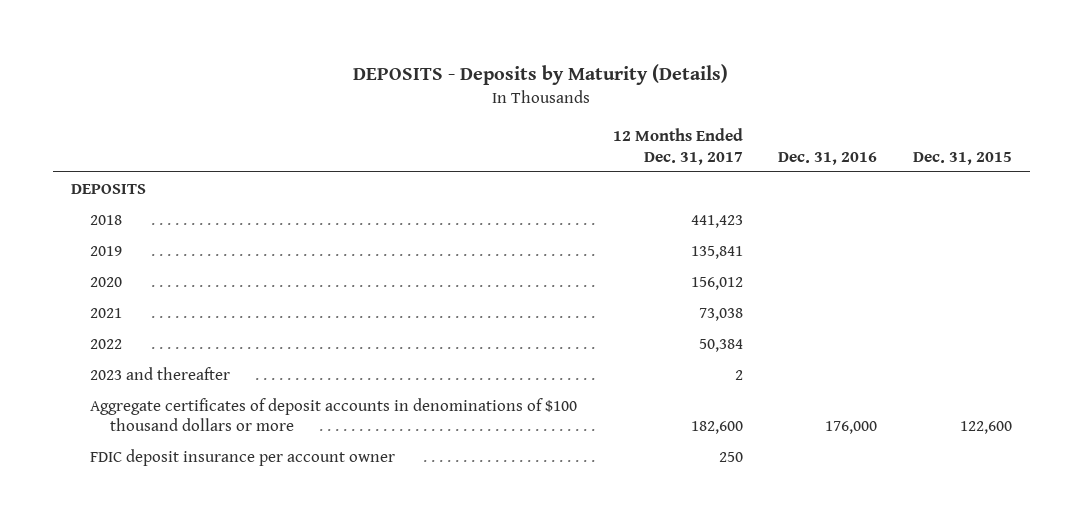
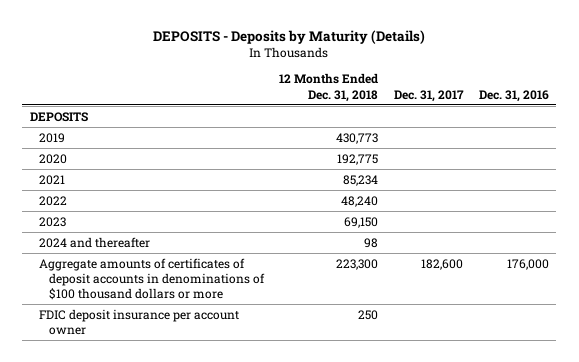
[612,128,743,165] 12 Months Ended Dec. 31, 2017 -> none
[912,151,1012,165] Dec. 31, 2015 -> none
none -> [279,73,379,102] 12 Months Ended Dec. 31, 2018
none -> [393,89,464,102] Dec. 31, 2017
[90,214,123,225] 2018 -> none
none -> [39,216,67,227] 2023
[90,366,231,380] 2023 and thereafter -> [39,236,151,248] 2024 and thereafter
[90,397,578,432] Aggregate certificates of deposit accounts in denominations of $100 thousand dollars or more -> [39,257,265,301] Aggregate amounts of certificates of deposit accounts in denominations of $100 thousand dollars or more

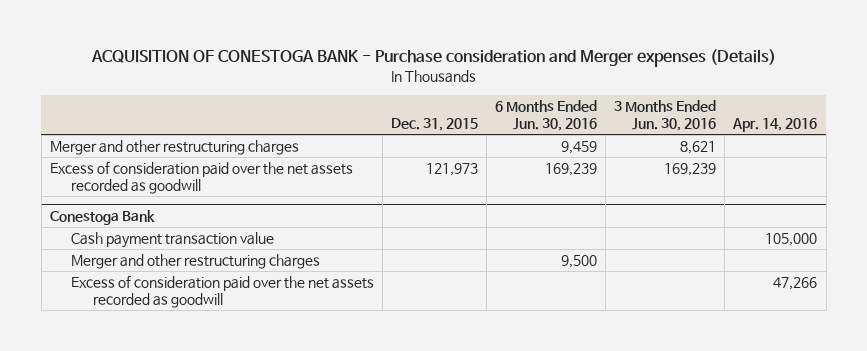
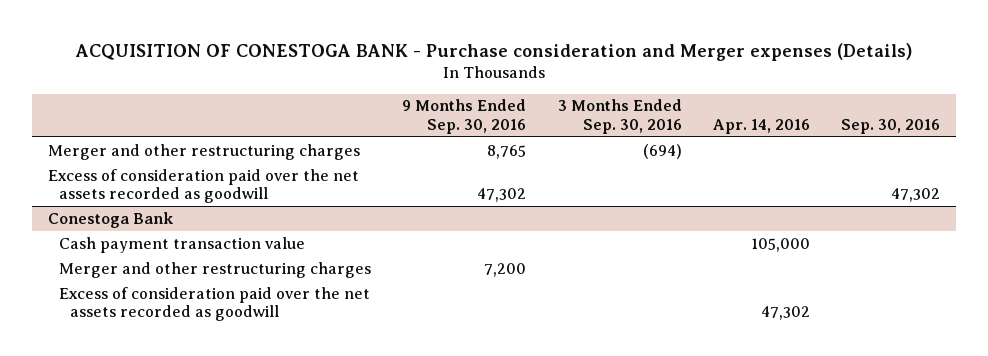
[391,117,479,131] Dec. 31, 2015 -> none
[495,100,598,131] 6 Months Ended Jun. 30, 2016 -> none
[614,100,717,131] 3 Months Ended Jun. 30, 2016 -> none
none -> [402,99,527,135] 9 Months Ended Sep. 30, 2016
none -> [557,99,682,135] 3 Months Ended Sep. 30, 2016
none -> [841,119,941,135] Sep. 30, 2016
[773,277,818,291] 47,266 -> [760,306,810,321] 47,302

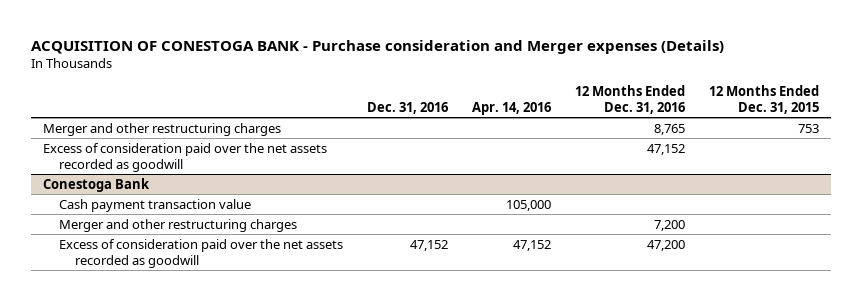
[402,99,527,135] 9 Months Ended Sep. 30, 2016 -> none
[557,99,682,135] 3 Months Ended Sep. 30, 2016 -> none
[841,119,941,135] Sep. 30, 2016 -> none
none -> [366,101,448,114] Dec. 31, 2016
none -> [574,84,685,114] 12 Months Ended Dec. 31, 2016
none -> [708,84,819,114] 12 Months Ended Dec. 31, 2015
[760,306,810,321] 47,302 -> [512,239,551,251] 47,152

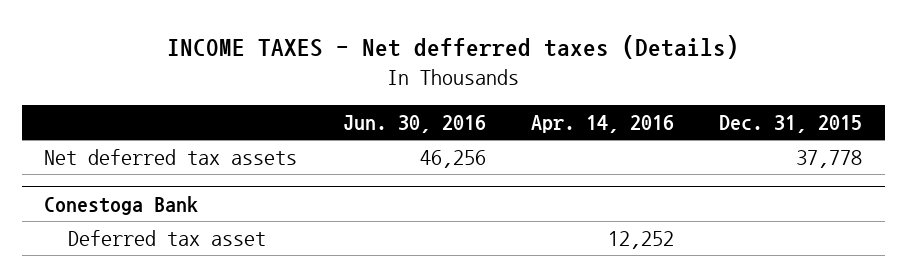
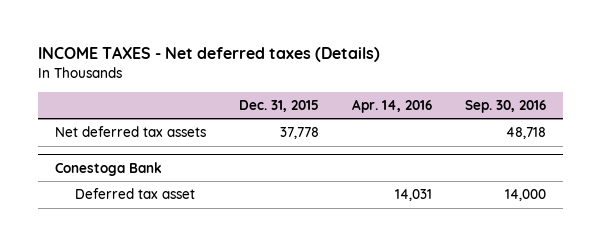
[167,34,740,59] INCOME TAXES - Net defferred taxes (Details) -> [38,46,381,63] INCOME TAXES - Net deferred taxes (Details)
[342,115,486,134] Jun. 30, 2016 -> none
none -> [465,99,547,113] Sep. 30, 2016
[607,230,674,249] 12,252 -> [395,189,433,202] 14,031

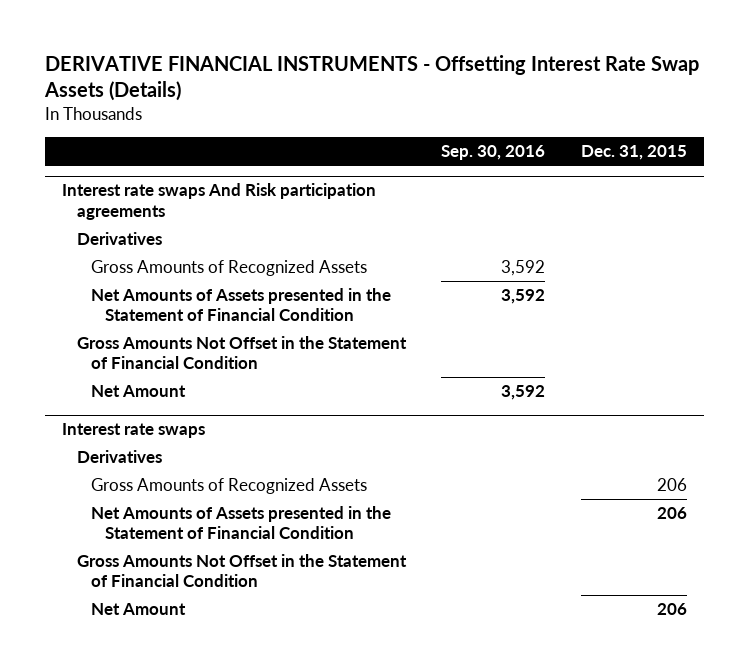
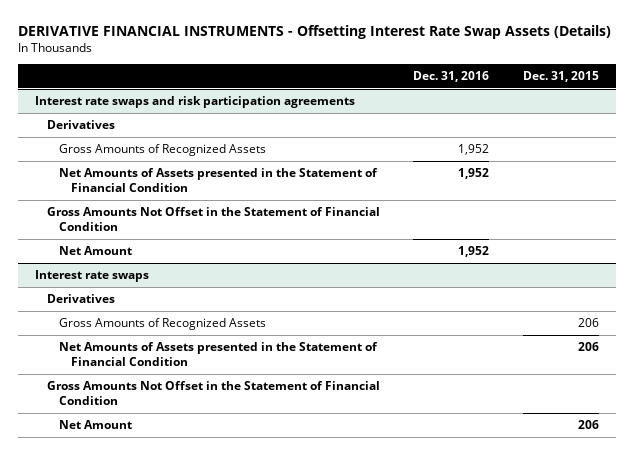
[441,145,546,161] Sep. 30, 2016 -> none
none -> [413,70,490,82] Dec. 31, 2016
[62,183,377,220] Interest rate swaps And Risk participation agreements -> [34,96,355,109] Interest rate swaps and risk participation agreements

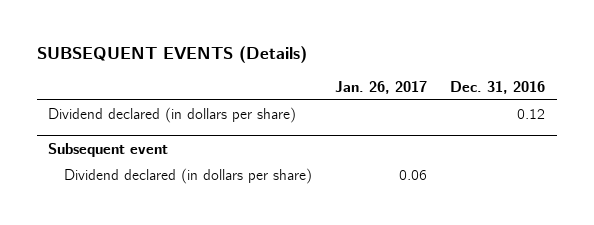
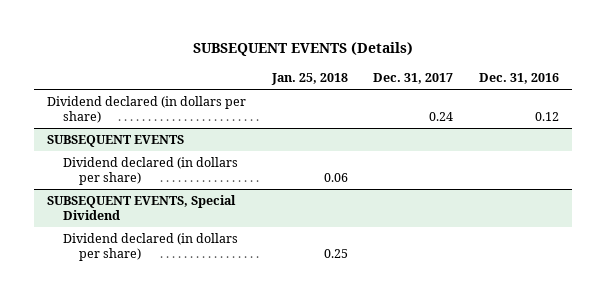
[335,81,428,95] Jan. 26, 2017 -> none
none -> [270,72,348,85] Jan. 25, 2018
none -> [373,72,454,84] Dec. 31, 2017
[48,142,169,157] Subsequent event -> [47,135,185,148] SUBSEQUENT EVENTS
none -> [47,195,237,220] SUBSEQUENT EVENTS, Special Dividend
none -> [62,233,238,261] Dividend declared (in dollars per share)

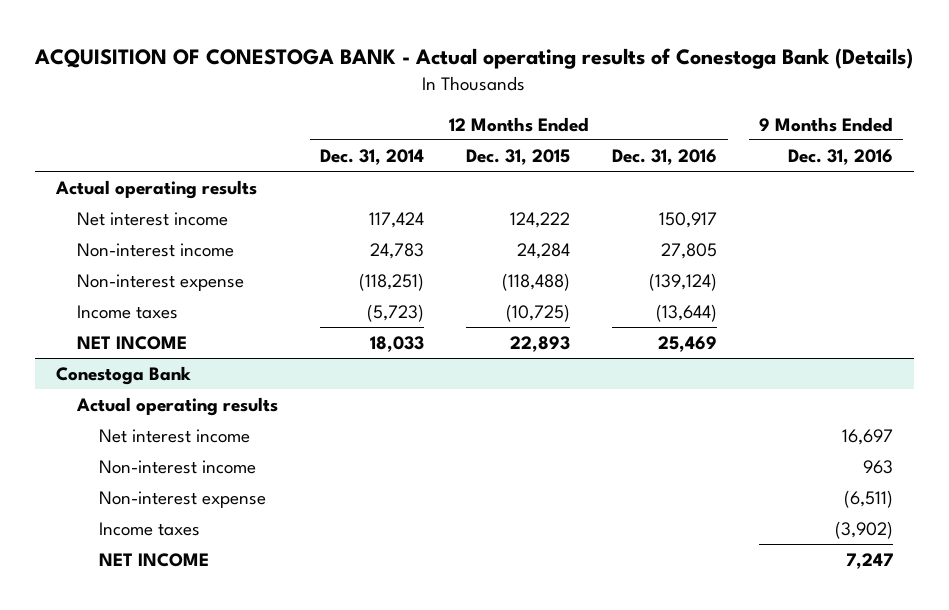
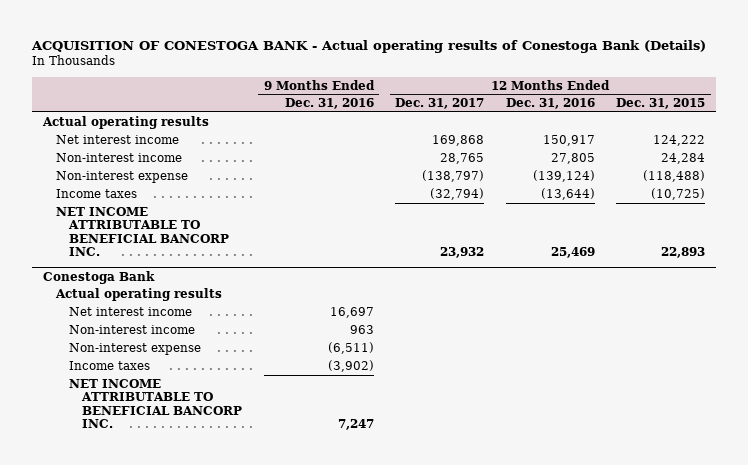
[320,148,425,165] Dec. 31, 2014 -> none
none -> [395,98,485,110] Dec. 31, 2017
[77,335,188,350] NET INCOME -> [56,206,230,257] NET INCOME ATTRIBUTABLE TO BENEFICIAL BANCORP INC.
[99,552,210,567] NET INCOME -> [69,378,243,429] NET INCOME ATTRIBUTABLE TO BENEFICIAL BANCORP INC.

